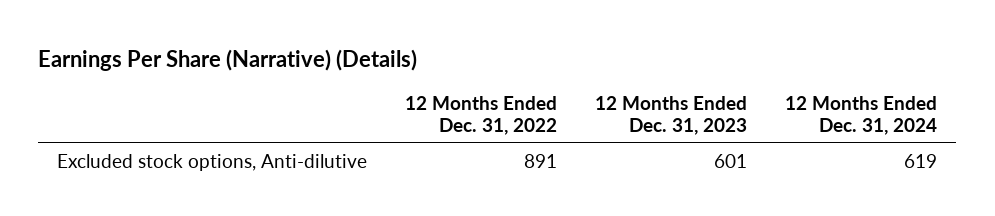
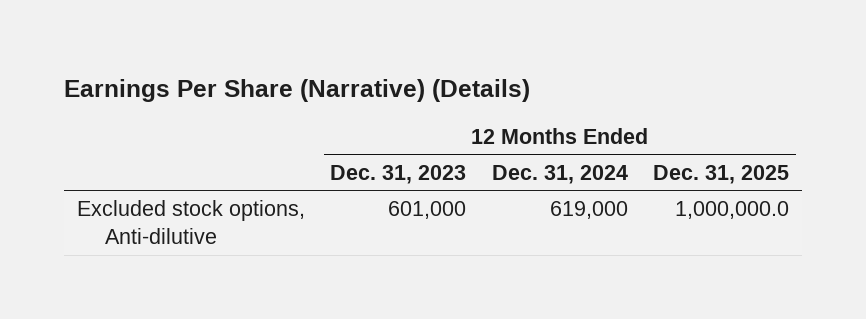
[405,95,558,136] 12 Months Ended Dec. 31, 2022 -> none
none -> [653,164,790,184] Dec. 31, 2025
[714,153,748,168] 601 -> [388,201,467,220] 601,000
[904,153,938,168] 619 -> [549,201,628,220] 619,000

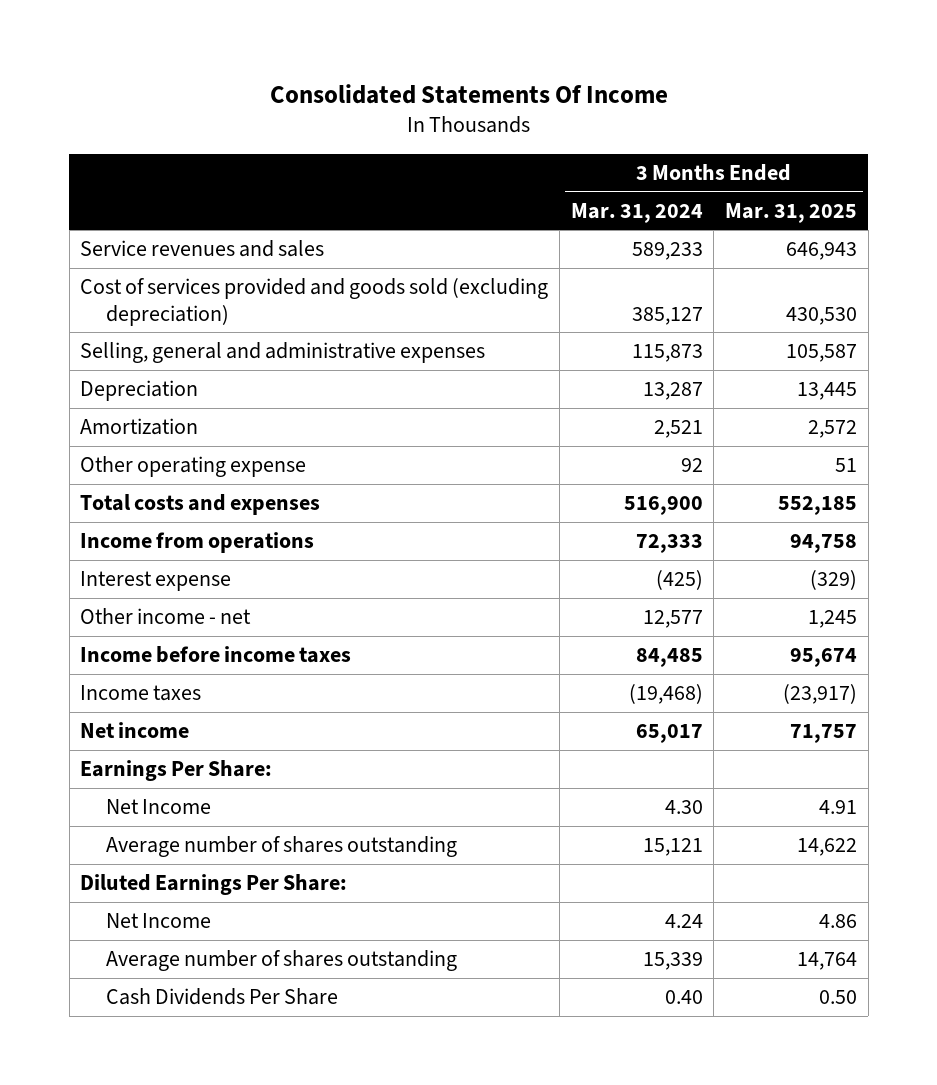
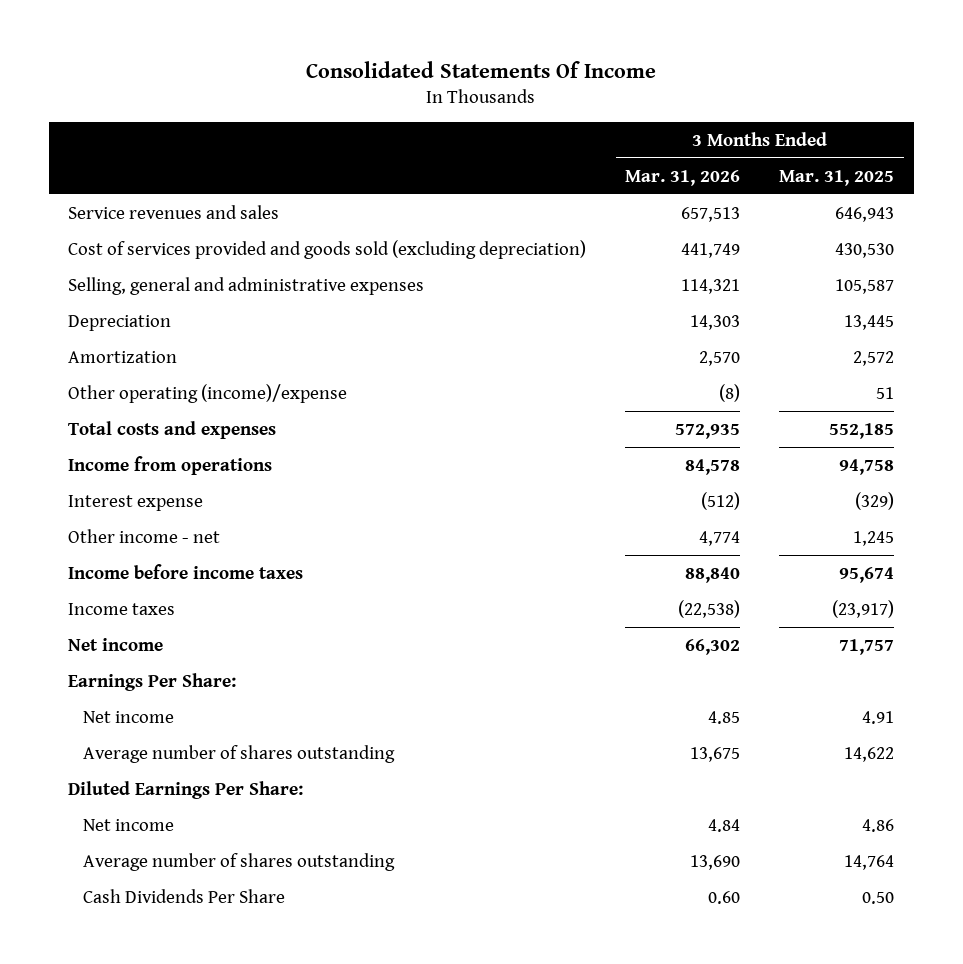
[570,202,703,223] Mar. 31, 2024 -> none
none -> [625,169,741,186] Mar. 31, 2026
[80,455,307,477] Other operating expense -> [68,383,348,403] Other operating (income)/expense
[106,798,212,814] Net Income -> [82,710,174,723] Net income
[106,912,212,928] Net Income -> [82,818,174,831] Net income

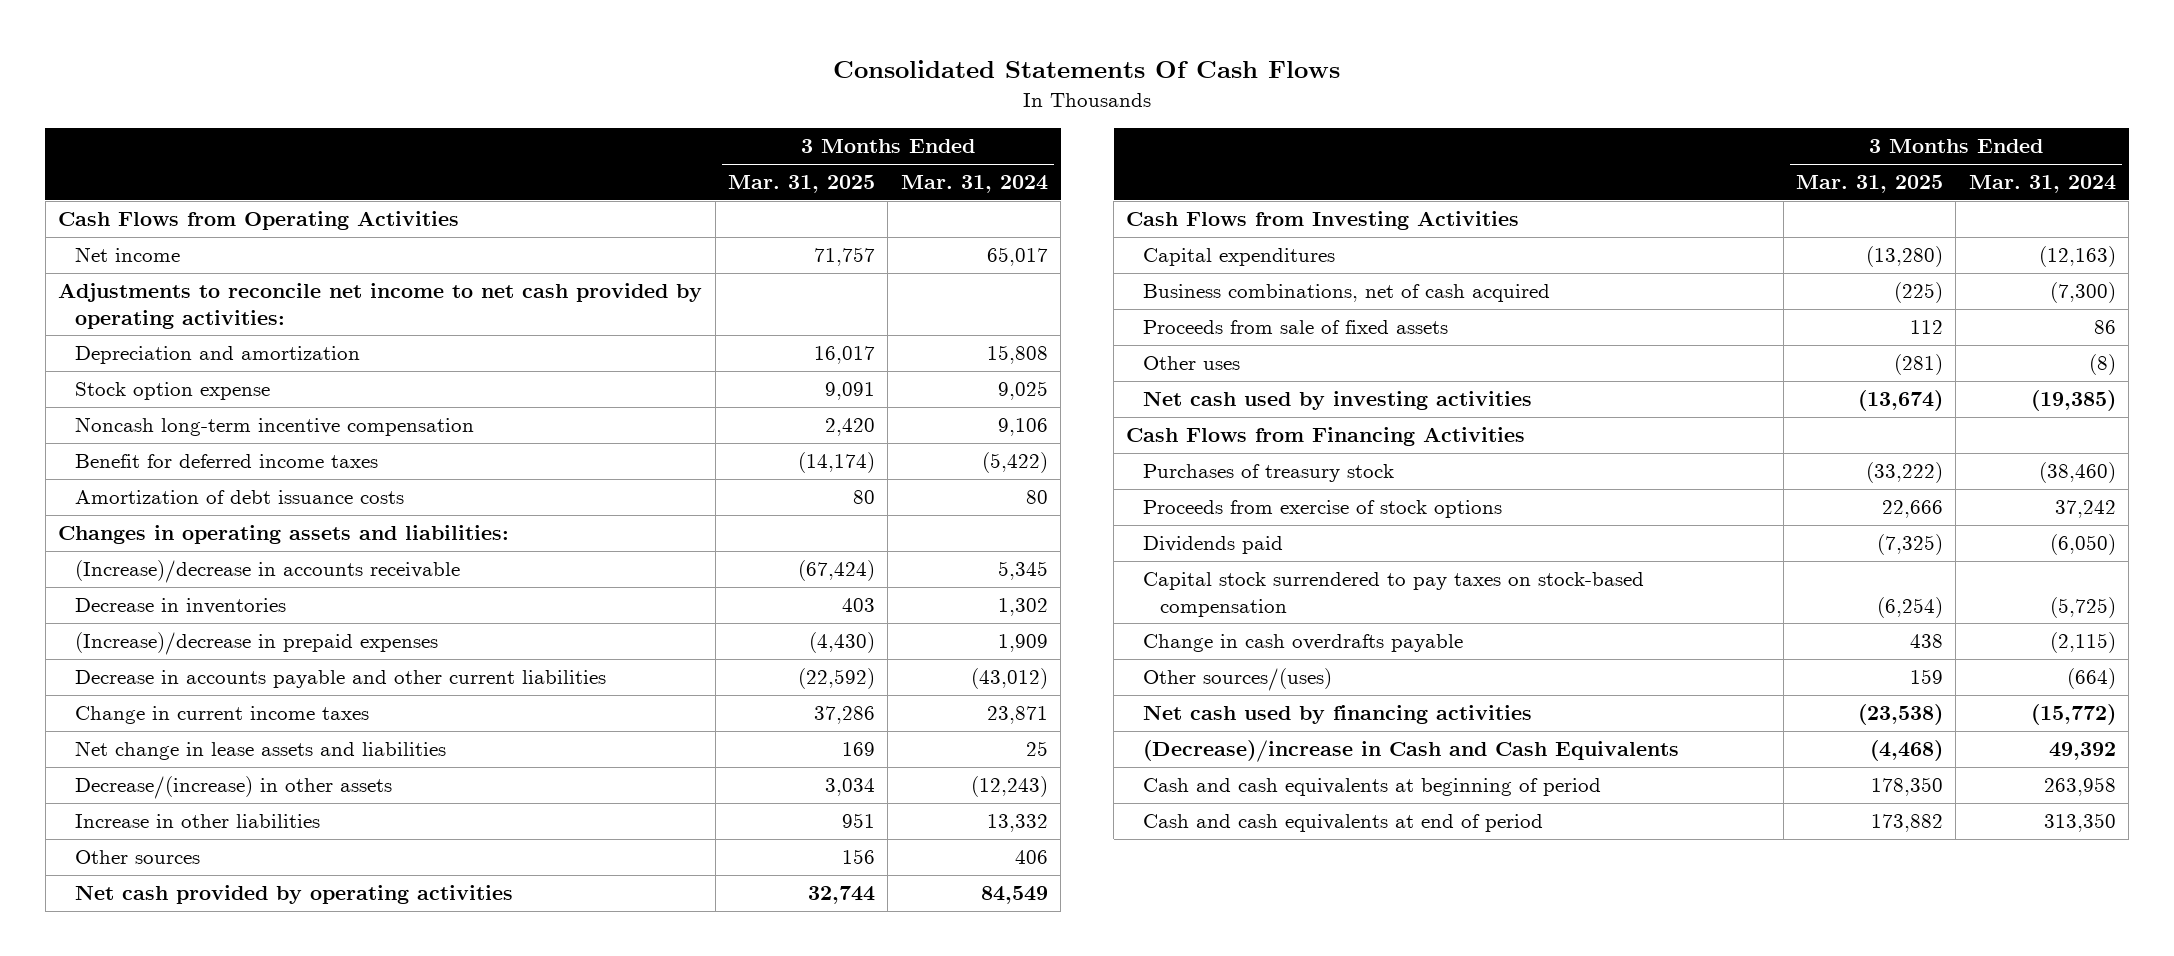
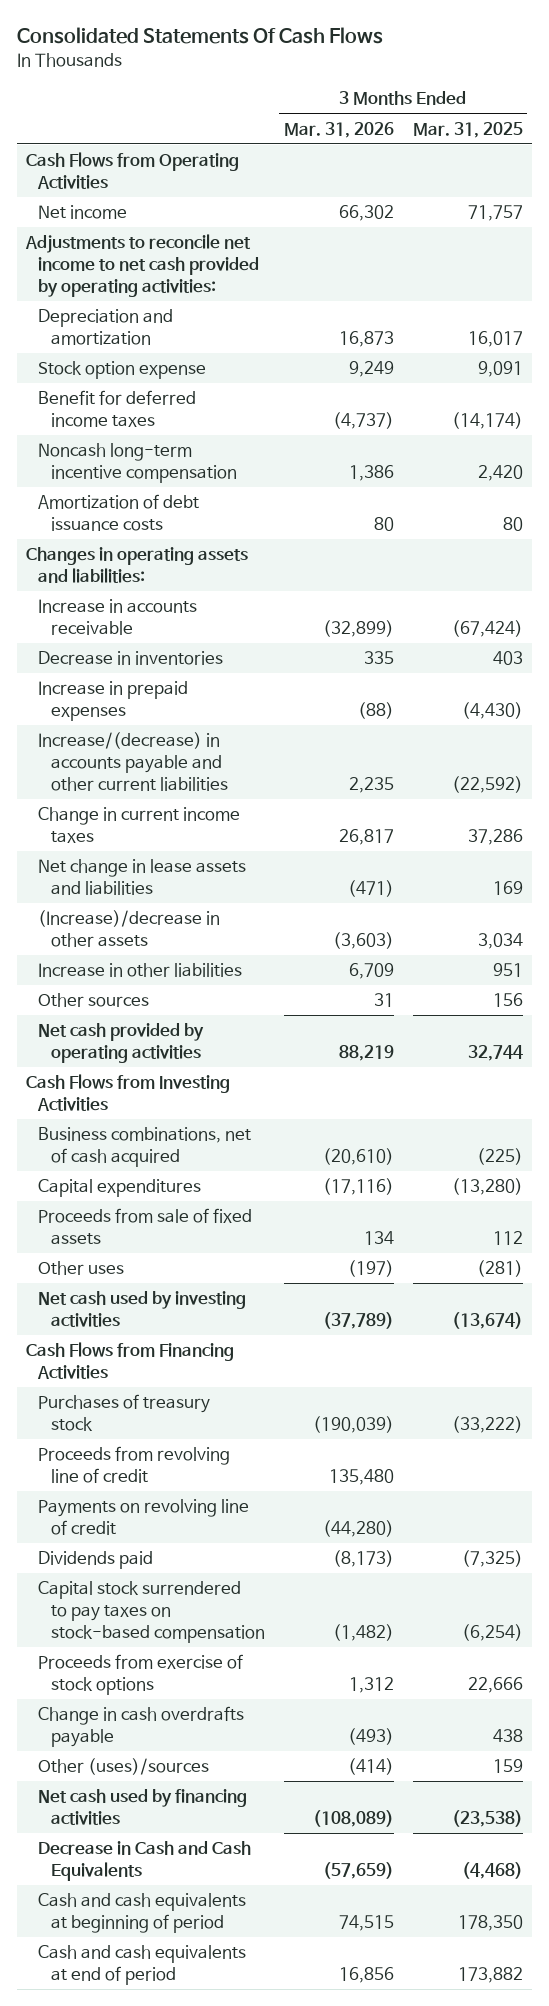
[900,175,1048,194] Mar. 31, 2024 -> none
none -> [283,121,394,138] Mar. 31, 2026
[74,417,474,437] Noncash long-term incentive compensation -> [38,443,237,484] Noncash long-term incentive compensation
[74,560,460,584] (Increase)/decrease in accounts receivable -> [38,599,198,636] Increase in accounts receivable
[74,632,438,656] (Increase)/decrease in prepaid expenses -> [38,681,189,722] Increase in prepaid expenses
[74,670,606,689] Decrease in accounts payable and other current liabilities -> [38,732,228,792] Increase/(decrease) in accounts payable and other current liabilities
[74,776,392,800] Decrease/(increase) in other assets -> [38,910,221,948] (Increase)/decrease in other assets
[1143,248,1336,267] Capital expenditures -> [38,1179,202,1198] Capital expenditures
none -> [38,1446,231,1484] Proceeds from revolving line of credit
none -> [38,1499,250,1536] Payments on revolving line of credit
[1143,500,1503,519] Proceeds from exercise of stock options -> [38,1654,244,1696] Proceeds from exercise of stock options
[1143,668,1333,692] Other sources/(uses) -> [38,1758,210,1776] Other (uses)/sources
[1143,740,1680,763] (Decrease)/increase in Cash and Cash Equivalents -> [38,1841,252,1882] Decrease in Cash and Cash Equivalents

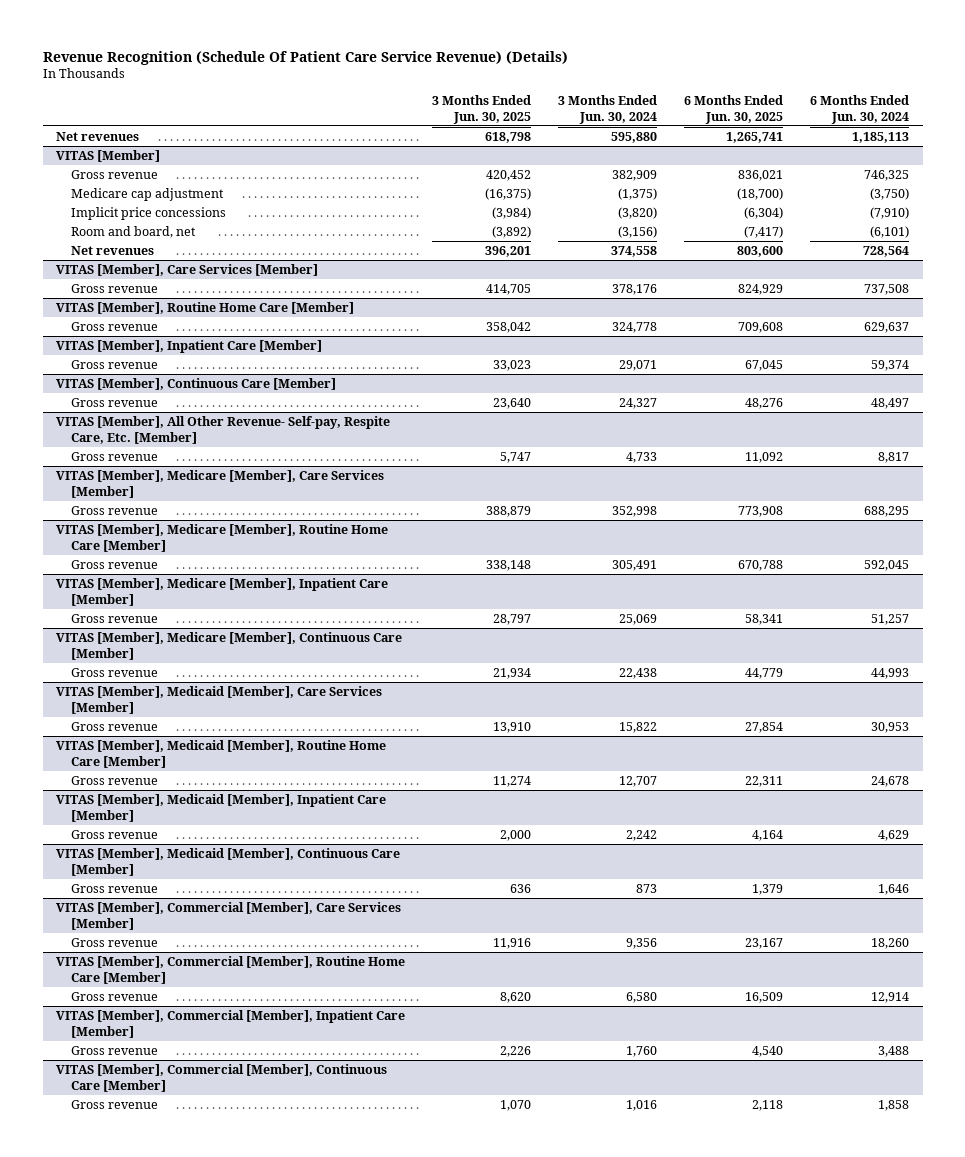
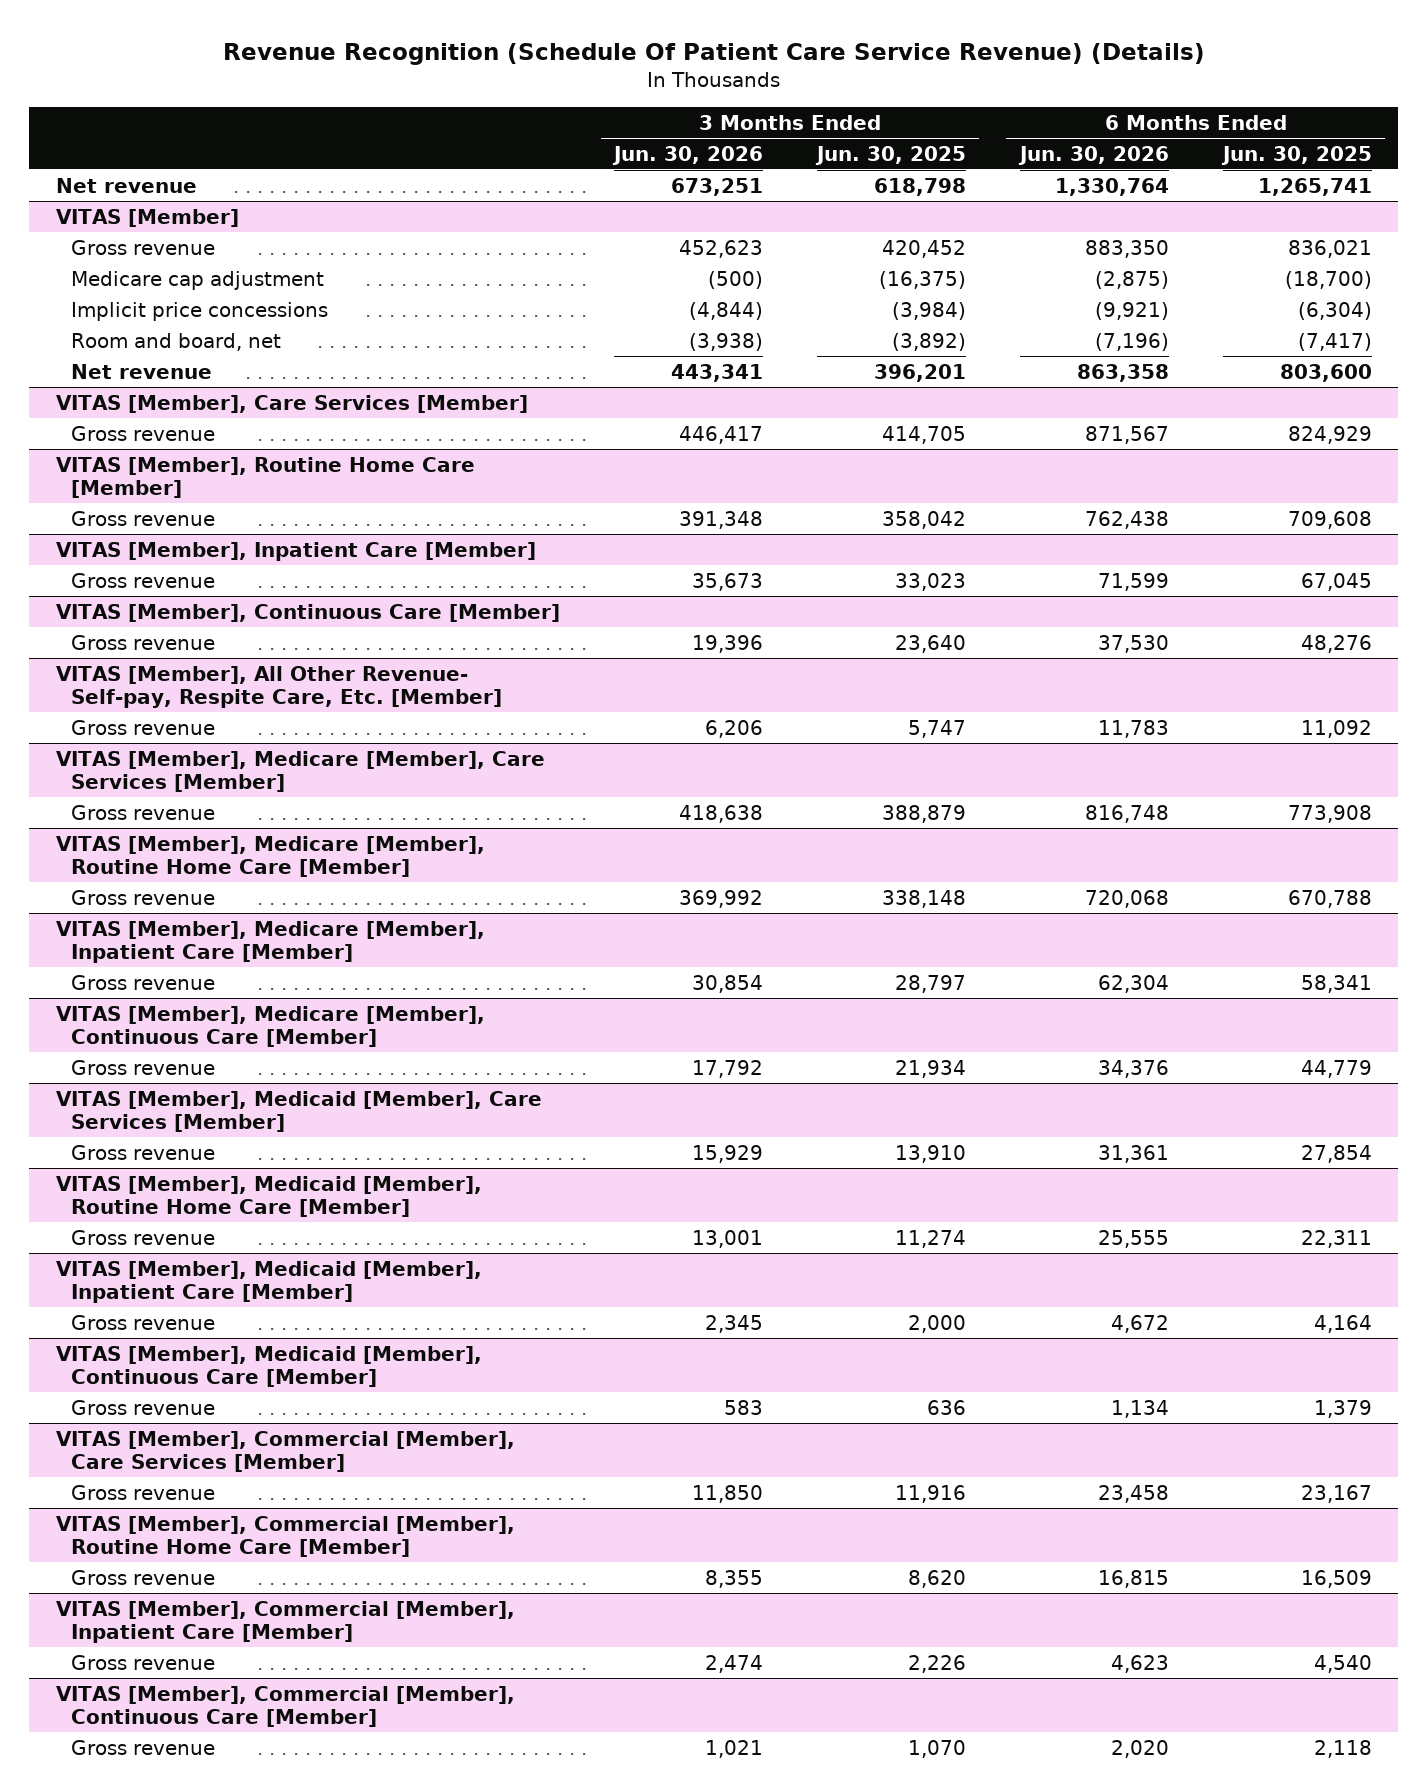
[558,94,658,124] 3 Months Ended Jun. 30, 2024 -> none
[810,94,910,124] 6 Months Ended Jun. 30, 2024 -> none
none -> [612,145,764,165] Jun. 30, 2026
none -> [1017,145,1169,165] Jun. 30, 2026
[56,132,140,142] Net revenues -> [56,177,198,193] Net revenue
[70,246,154,256] Net revenues -> [71,363,213,379] Net revenue

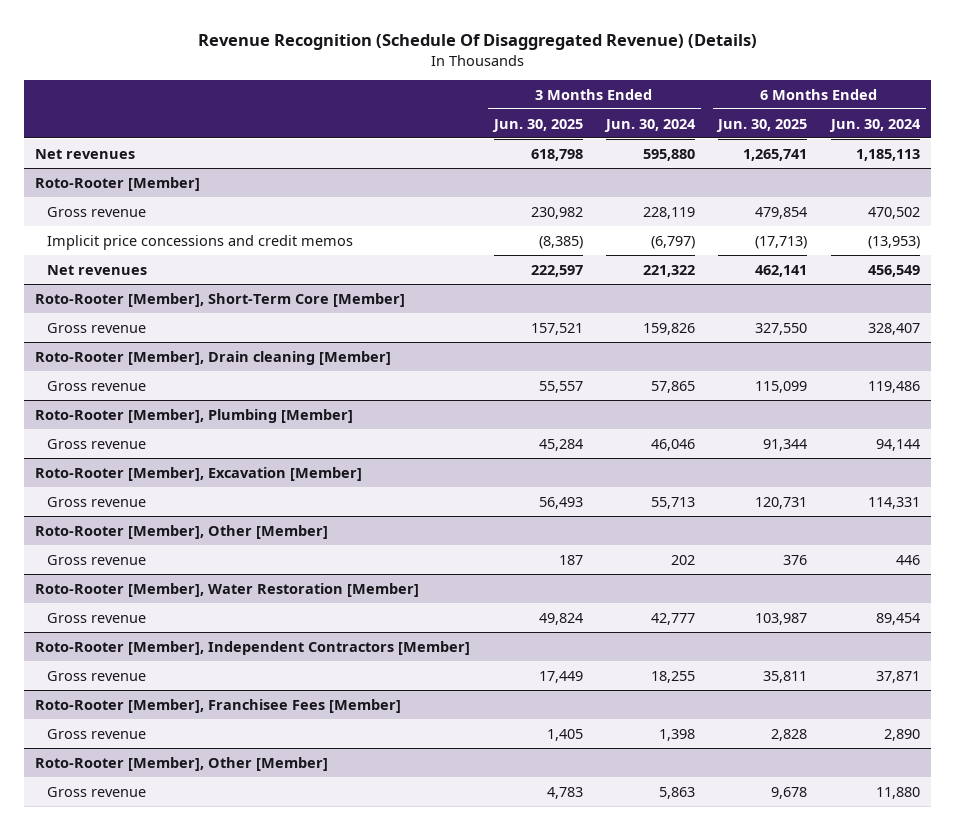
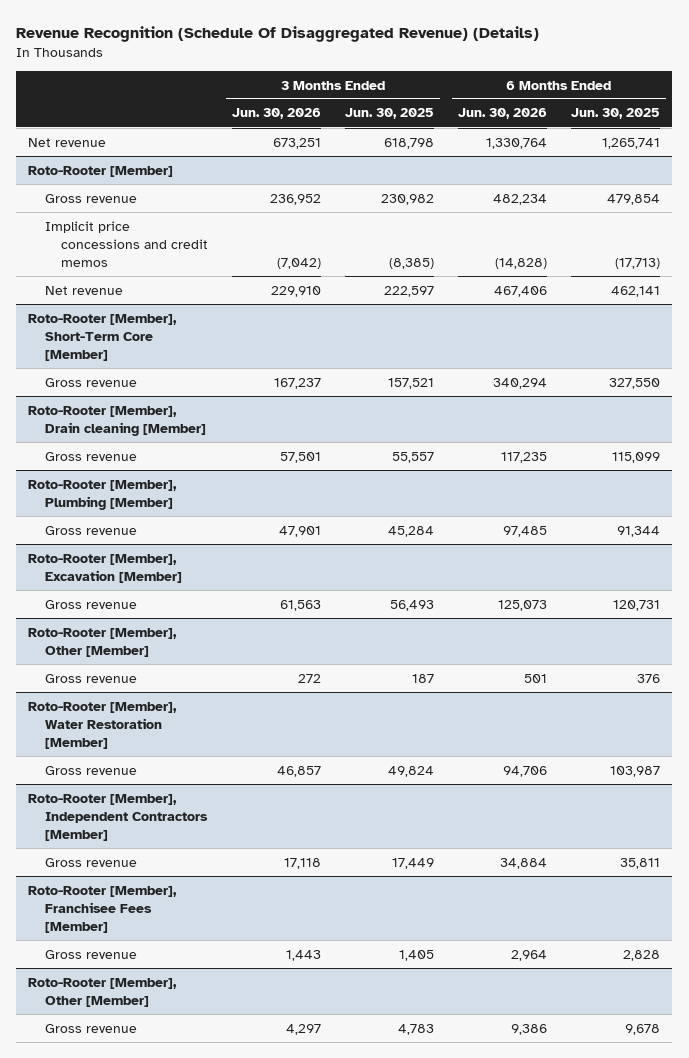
[604,118,697,132] Jun. 30, 2024 -> none
[828,118,921,132] Jun. 30, 2024 -> none
none -> [232,108,322,120] Jun. 30, 2026
none -> [458,108,548,120] Jun. 30, 2026
[35,148,136,159] Net revenues -> [28,137,107,147] Net revenue
[47,264,148,275] Net revenues -> [44,285,123,295] Net revenue

